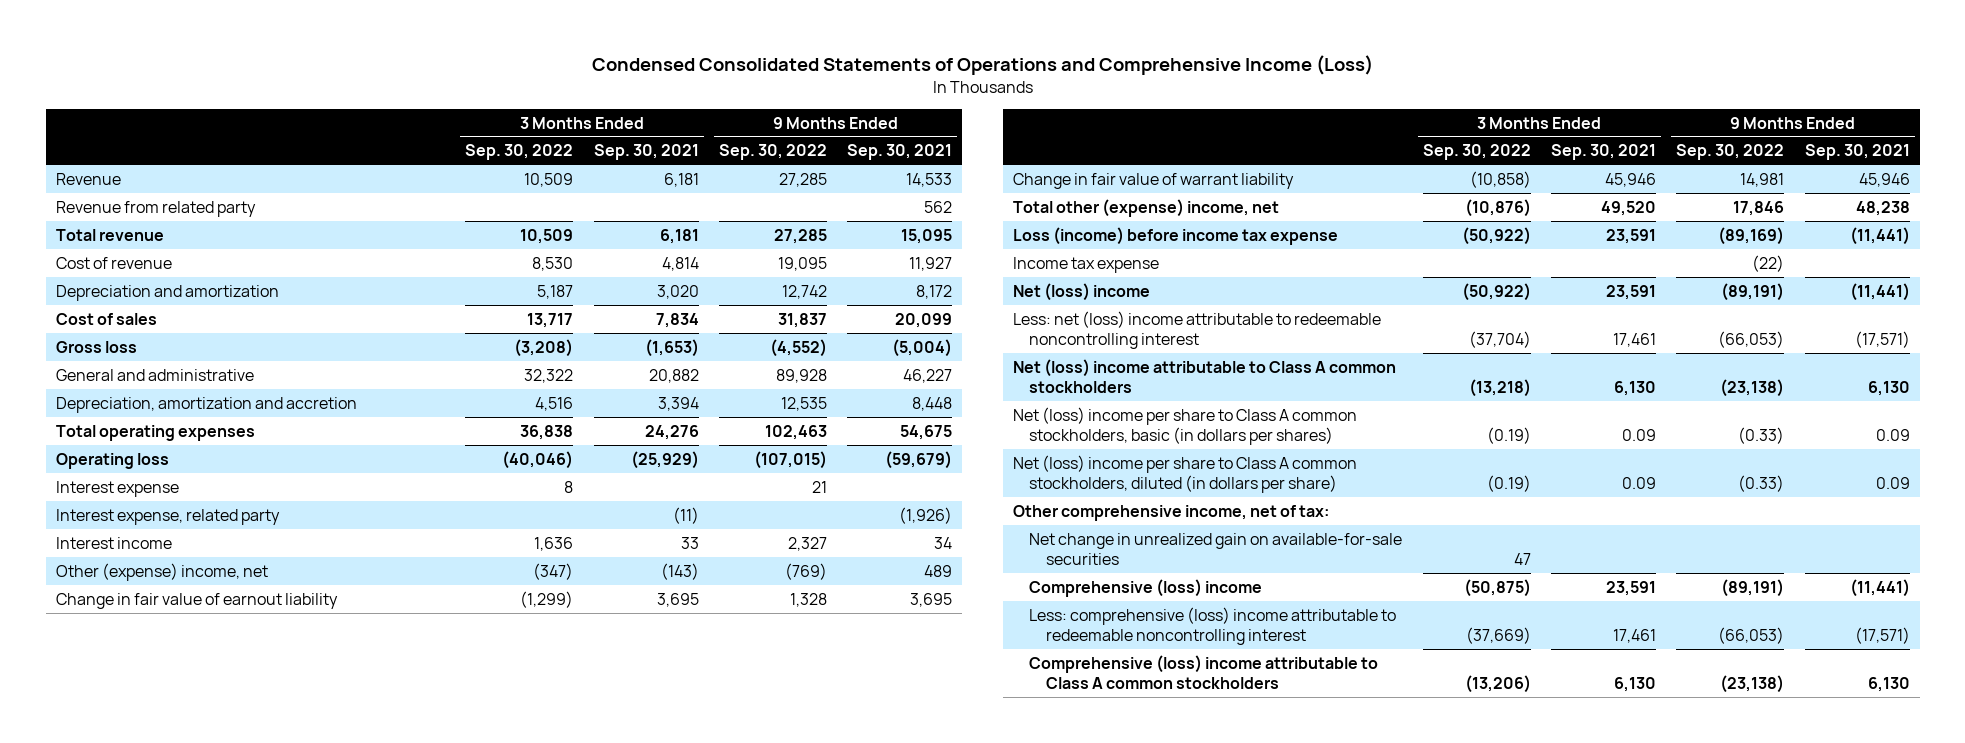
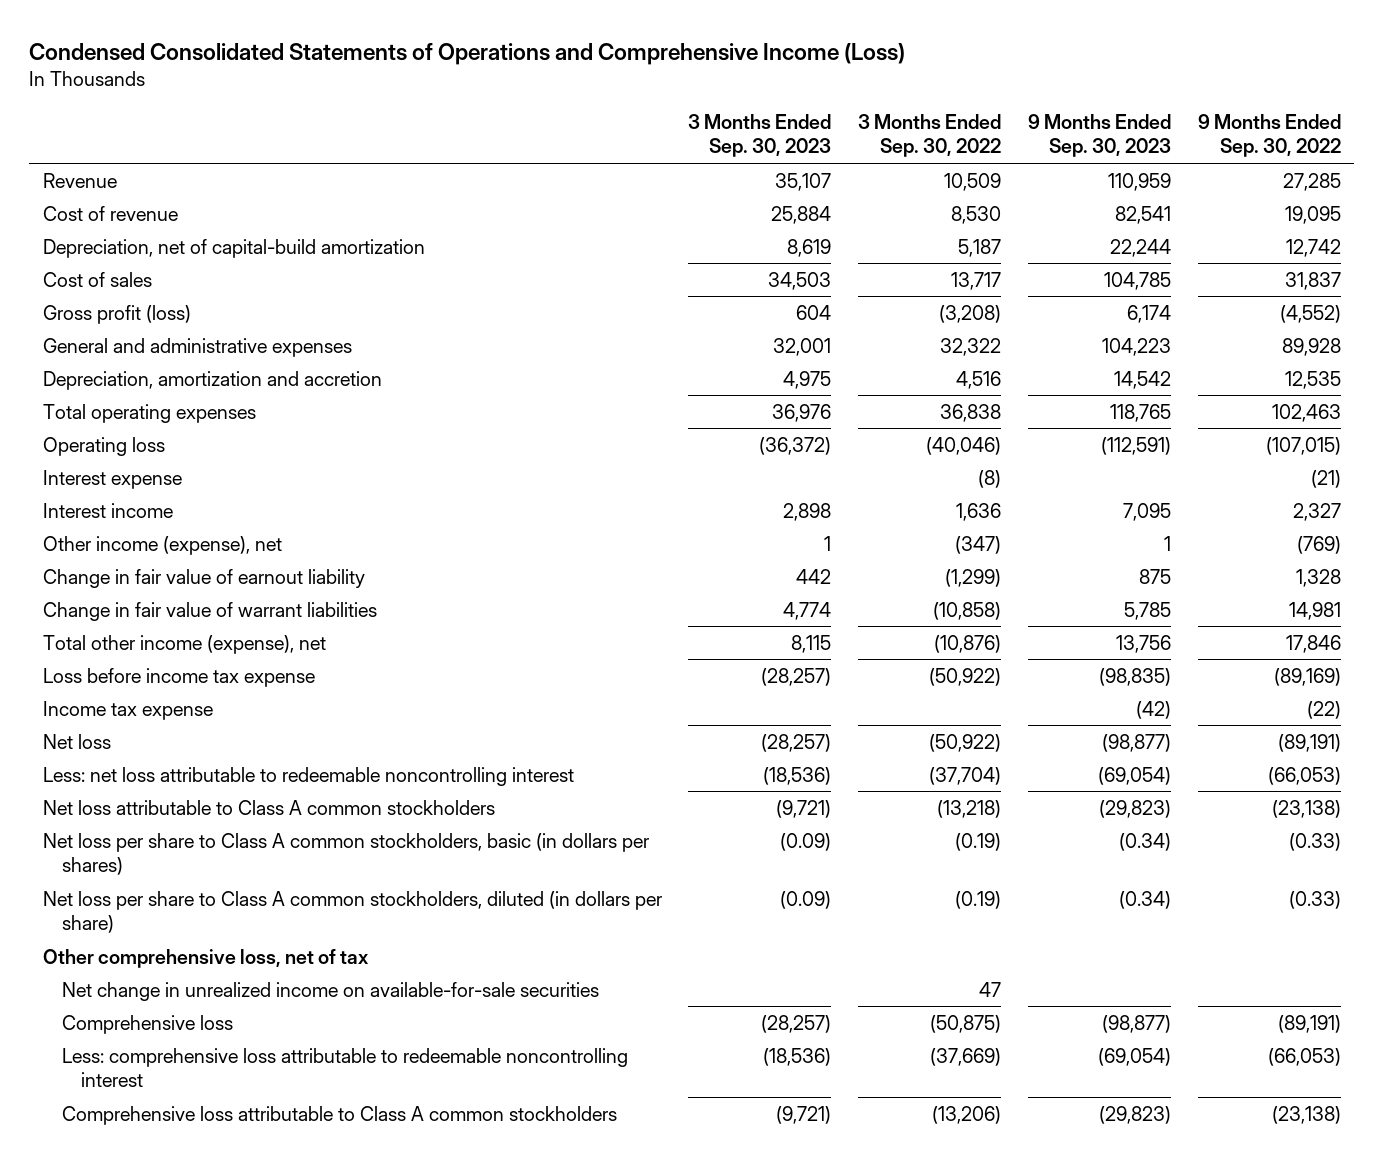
[593,144,699,161] Sep. 30, 2021 -> none
[847,144,953,161] Sep. 30, 2021 -> none
none -> [688,114,832,158] 3 Months Ended Sep. 30, 2023
none -> [1028,114,1172,158] 9 Months Ended Sep. 30, 2023
[55,200,256,217] Revenue from related party -> none
[55,228,164,241] Total revenue -> none
[55,284,279,301] Depreciation and amortization -> [42,238,425,258] Depreciation, net of capital-build amortization
[55,340,137,353] Gross loss -> [42,304,191,324] Gross profit (loss)
[55,368,254,381] General and administrative -> [42,337,352,357] General and administrative expenses
[55,508,280,525] Interest expense, related party -> none
[564,480,574,493] 8 -> [978,469,1002,488] (8)
[811,480,827,493] 21 -> [1310,469,1341,488] (21)
[55,562,268,581] Other (expense) income, net -> [42,535,282,555] Other income (expense), net
[1013,172,1295,189] Change in fair value of warrant liability -> [42,601,377,621] Change in fair value of warrant liabilities
[1013,198,1280,217] Total other (expense) income, net -> [42,634,326,654] Total other income (expense), net
[1013,226,1339,245] Loss (income) before income tax expense -> [42,667,315,687] Loss before income tax expense
[1013,282,1151,301] Net (loss) income -> [42,733,111,749] Net loss
[1013,310,1382,350] Less: net (loss) income attributable to redeemable noncontrolling interest -> [42,766,574,786] Less: net loss attributable to redeemable noncontrolling interest
[1013,358,1397,394] Net (loss) income attributable to Class A common stockholders -> [42,799,495,815] Net loss attributable to Class A common stockholders
[1013,406,1358,446] Net (loss) income per share to Class A common stockholders, basic (in dollars per shares) -> [42,832,649,876] Net loss per share to Class A common stockholders, basic (in dollars per shares)
[1013,454,1358,494] Net (loss) income per share to Class A common stockholders, diluted (in dollars per share) -> [42,890,662,934] Net loss per share to Class A common stockholders, diluted (in dollars per share)
[1013,504,1330,521] Other comprehensive income, net of tax: -> [42,948,369,968] Other comprehensive loss, net of tax
[1029,532,1403,566] Net change in unrealized gain on available-for-sale securities -> [61,981,599,1001] Net change in unrealized income on available-for-sale securities
[1029,578,1263,597] Comprehensive (loss) income -> [61,1014,233,1034] Comprehensive loss
[1029,606,1397,646] Less: comprehensive (loss) income attributable to redeemable noncontrolling interest -> [61,1047,628,1088] Less: comprehensive loss attributable to redeemable noncontrolling interest
[1029,654,1379,690] Comprehensive (loss) income attributable to Class A common stockholders -> [61,1105,617,1125] Comprehensive loss attributable to Class A common stockholders

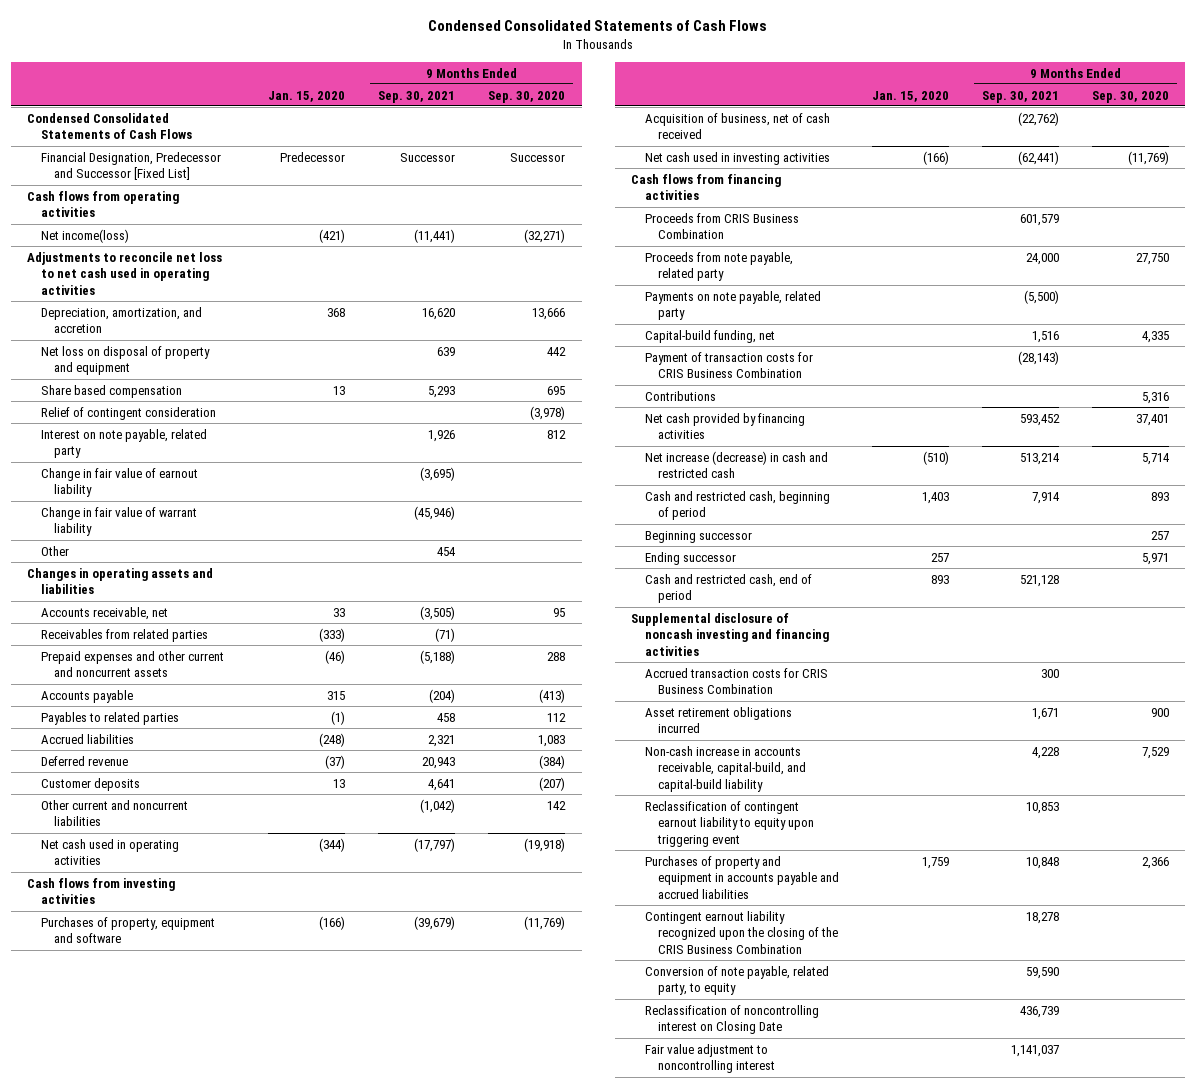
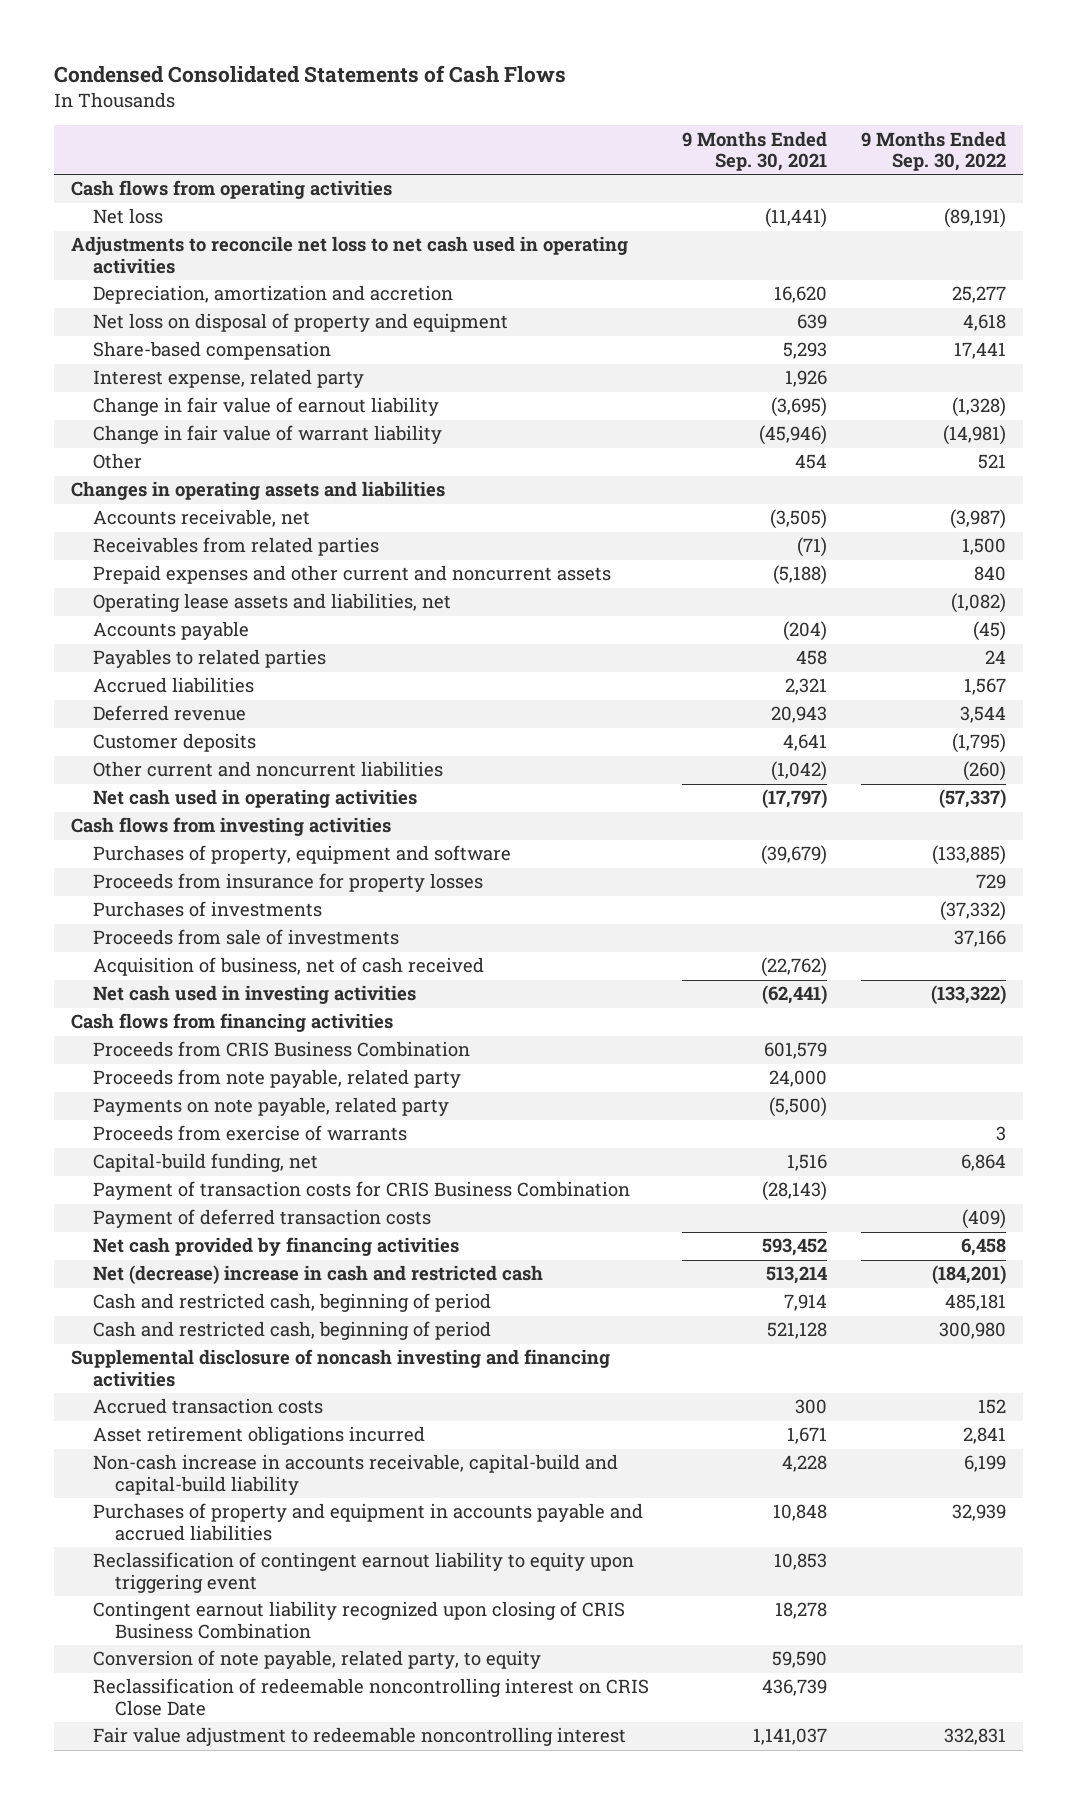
[268,90,346,102] Jan. 15, 2020 -> none
[488,90,566,103] Sep. 30, 2020 -> none
none -> [861,130,1007,172] 9 Months Ended Sep. 30, 2022
[27,112,192,140] Condensed Consolidated Statements of Cash Flows -> none
[40,151,221,181] Financial Designation, Predecessor and Successor [Fixed List] -> none
[40,228,129,243] Net income(loss) -> [92,208,163,225] Net loss
[40,306,202,334] Depreciation, amortization, and accretion -> [92,285,453,305] Depreciation, amortization and accretion
[40,406,216,420] Relief of contingent consideration -> none
[40,384,182,398] Share based compensation -> [92,341,331,361] Share-based compensation
[40,428,207,459] Interest on note payable, related party -> [92,369,364,389] Interest expense, related party
none -> [92,593,451,613] Operating lease assets and liabilities, net
none -> [92,873,483,893] Proceeds from insurance for property losses
none -> [92,901,322,918] Purchases of investments
none -> [92,929,399,946] Proceeds from sale of investments
none -> [92,1125,407,1142] Proceeds from exercise of warrants
[644,390,716,401] Contributions -> none
none -> [92,1209,431,1229] Payment of deferred transaction costs
[644,450,828,479] Net increase (decrease) in cash and restricted cash -> [92,1265,543,1286] Net (decrease) increase in cash and restricted cash
[644,530,752,543] Beginning successor -> none
[644,551,736,565] Ending successor -> none
[644,573,812,604] Cash and restricted cash, end of period -> [92,1321,491,1341] Cash and restricted cash, beginning of period
[644,667,828,695] Accrued transaction costs for CRIS Business Combination -> [92,1398,323,1415] Accrued transaction costs
[644,745,807,792] Non-cash increase in accounts receivable, capital-build, and capital-build liability -> [92,1454,618,1495] Non-cash increase in accounts receivable, capital-build and capital-build liability
[644,800,815,847] Reclassification of contingent earnout liability to equity upon triggering event -> [92,1552,634,1593] Reclassification of contingent earnout liability to equity upon triggering event
[644,910,839,954] Contingent earnout liability recognized upon the closing of the CRIS Business Combination -> [92,1601,625,1639] Contingent earnout liability recognized upon closing of CRIS Business Combination
[644,1004,819,1035] Reclassification of noncontrolling interest on Closing Date -> [92,1678,649,1716] Reclassification of redeemable noncontrolling interest on CRIS Close Date
[644,1043,776,1074] Fair value adjustment to noncontrolling interest -> [92,1727,626,1747] Fair value adjustment to redeemable noncontrolling interest

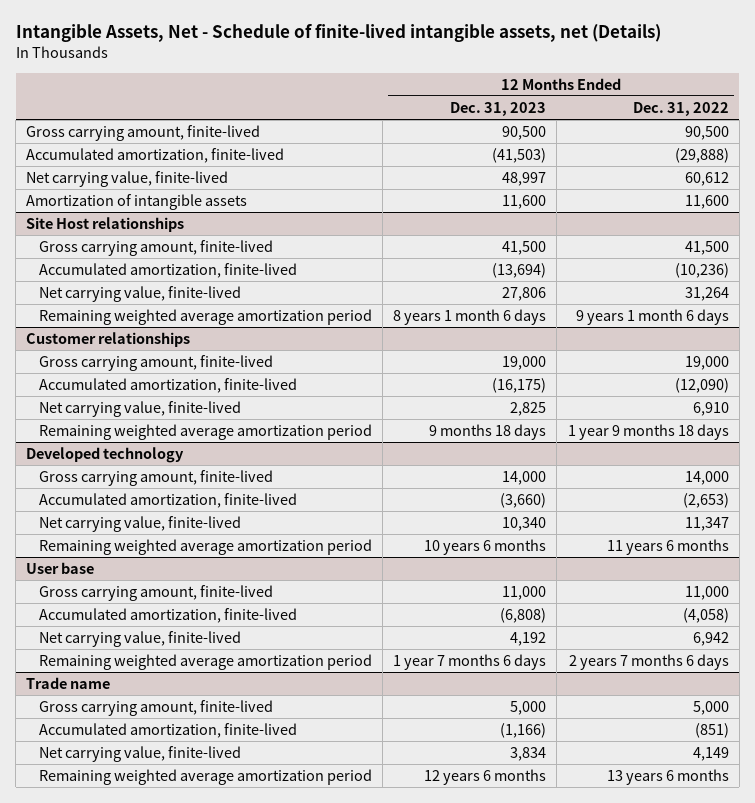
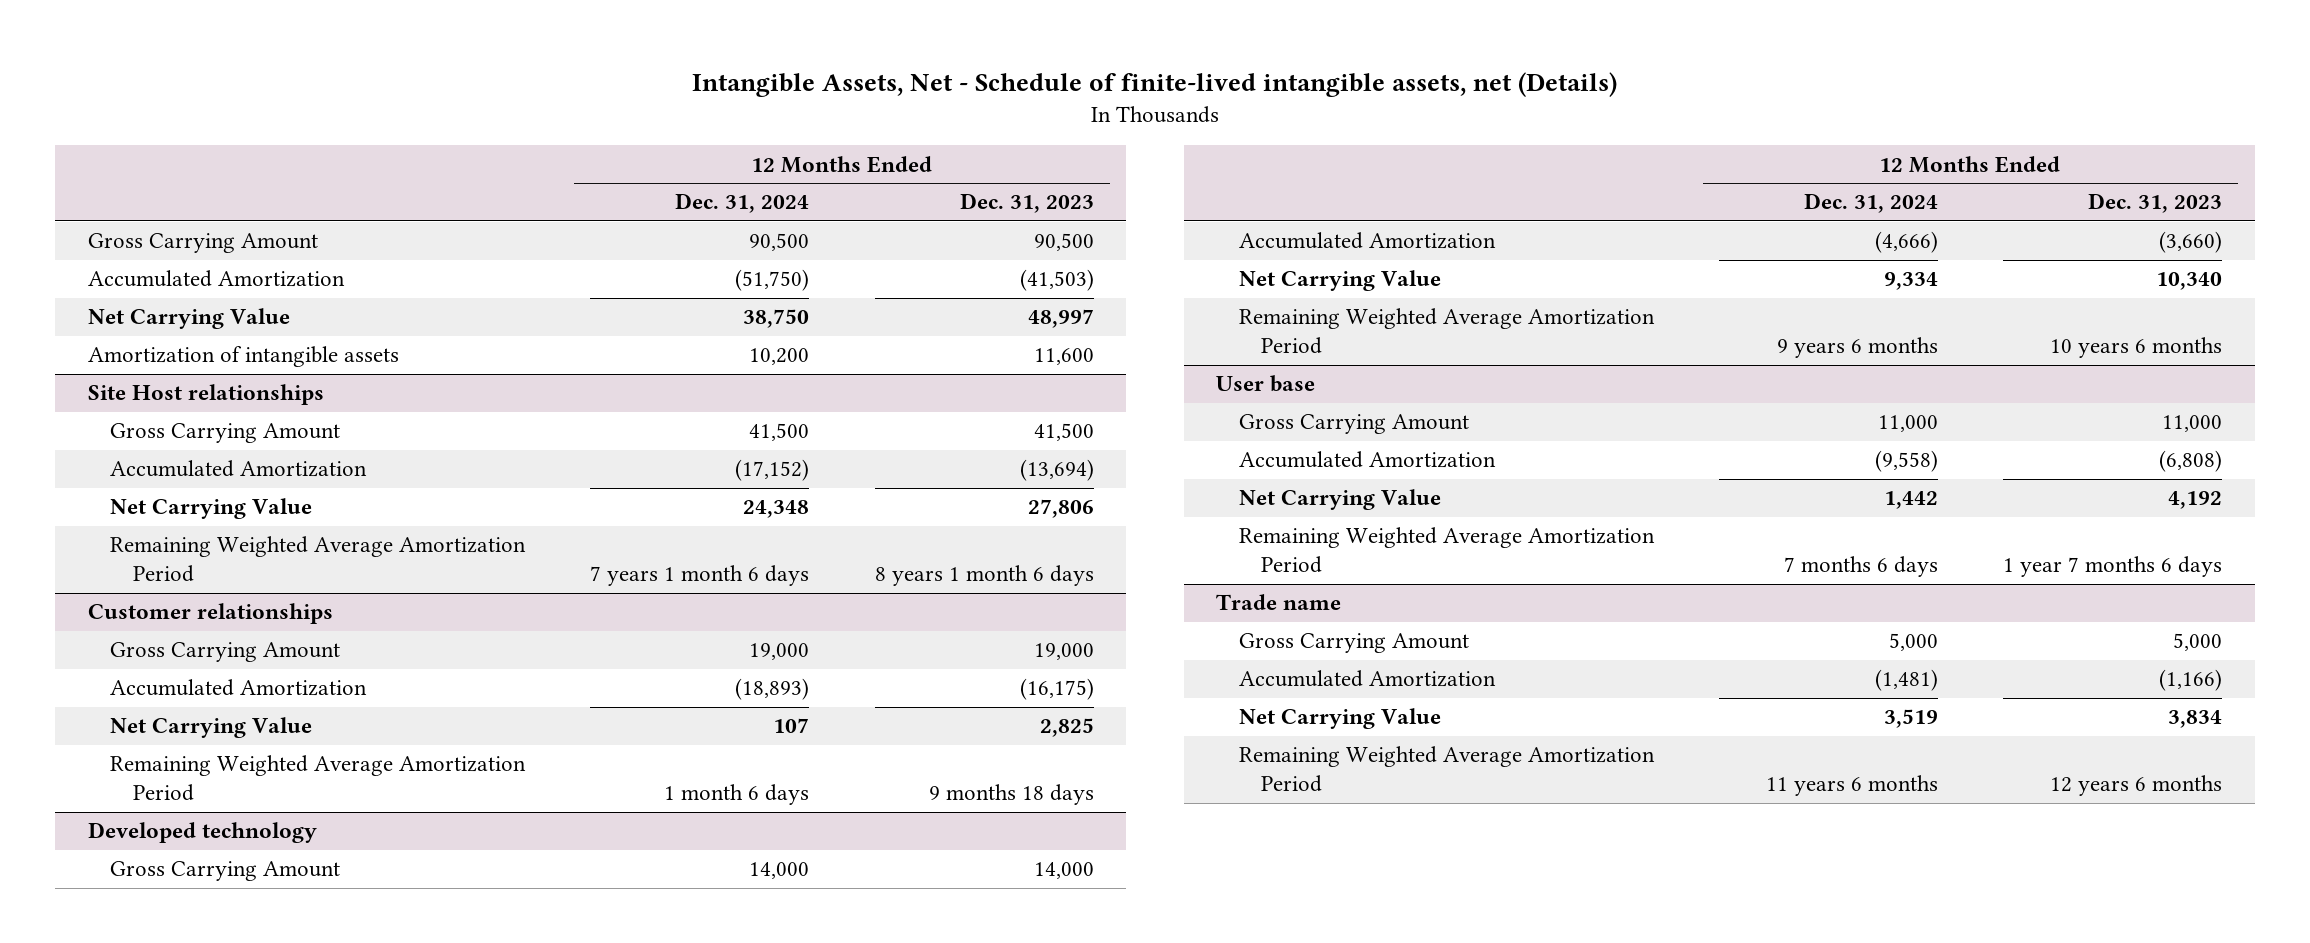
[632,101,729,116] Dec. 31, 2022 -> none
none -> [675,193,810,214] Dec. 31, 2024
[26,124,261,141] Gross carrying amount, finite-lived -> [87,233,318,254] Gross Carrying Amount
[26,147,285,163] Accumulated amortization, finite-lived -> [87,270,345,288] Accumulated Amortization
[26,170,229,187] Net carrying value, finite-lived -> [87,308,290,330] Net Carrying Value
[38,239,273,256] Gross carrying amount, finite-lived -> [110,423,341,444] Gross Carrying Amount
[38,262,297,278] Accumulated amortization, finite-lived -> [110,460,368,478] Accumulated Amortization
[38,285,241,302] Net carrying value, finite-lived -> [110,498,313,520] Net Carrying Value
[38,308,372,325] Remaining weighted average amortization period -> [110,536,527,583] Remaining Weighted Average Amortization Period
[38,354,273,371] Gross carrying amount, finite-lived -> [110,642,341,663] Gross Carrying Amount
[38,377,297,393] Accumulated amortization, finite-lived -> [110,679,368,697] Accumulated Amortization
[38,400,241,417] Net carrying value, finite-lived -> [110,717,313,739] Net Carrying Value
[38,423,372,440] Remaining weighted average amortization period -> [110,755,527,802] Remaining Weighted Average Amortization Period
[38,469,273,486] Gross carrying amount, finite-lived -> [110,861,341,882] Gross Carrying Amount
[38,492,297,508] Accumulated amortization, finite-lived -> [1238,232,1496,250] Accumulated Amortization
[38,515,241,532] Net carrying value, finite-lived -> [1238,270,1441,292] Net Carrying Value
[38,538,372,555] Remaining weighted average amortization period -> [1238,308,1655,355] Remaining Weighted Average Amortization Period
[38,584,273,601] Gross carrying amount, finite-lived -> [1238,414,1469,435] Gross Carrying Amount
[38,607,297,623] Accumulated amortization, finite-lived -> [1238,451,1496,469] Accumulated Amortization
[38,630,241,647] Net carrying value, finite-lived -> [1238,489,1441,511] Net Carrying Value
[38,653,372,670] Remaining weighted average amortization period -> [1238,527,1655,574] Remaining Weighted Average Amortization Period
[38,699,273,716] Gross carrying amount, finite-lived -> [1238,633,1469,654] Gross Carrying Amount
[38,722,297,738] Accumulated amortization, finite-lived -> [1238,670,1496,688] Accumulated Amortization
[38,745,241,762] Net carrying value, finite-lived -> [1238,708,1441,730] Net Carrying Value
[38,768,372,785] Remaining weighted average amortization period -> [1238,746,1655,793] Remaining Weighted Average Amortization Period

